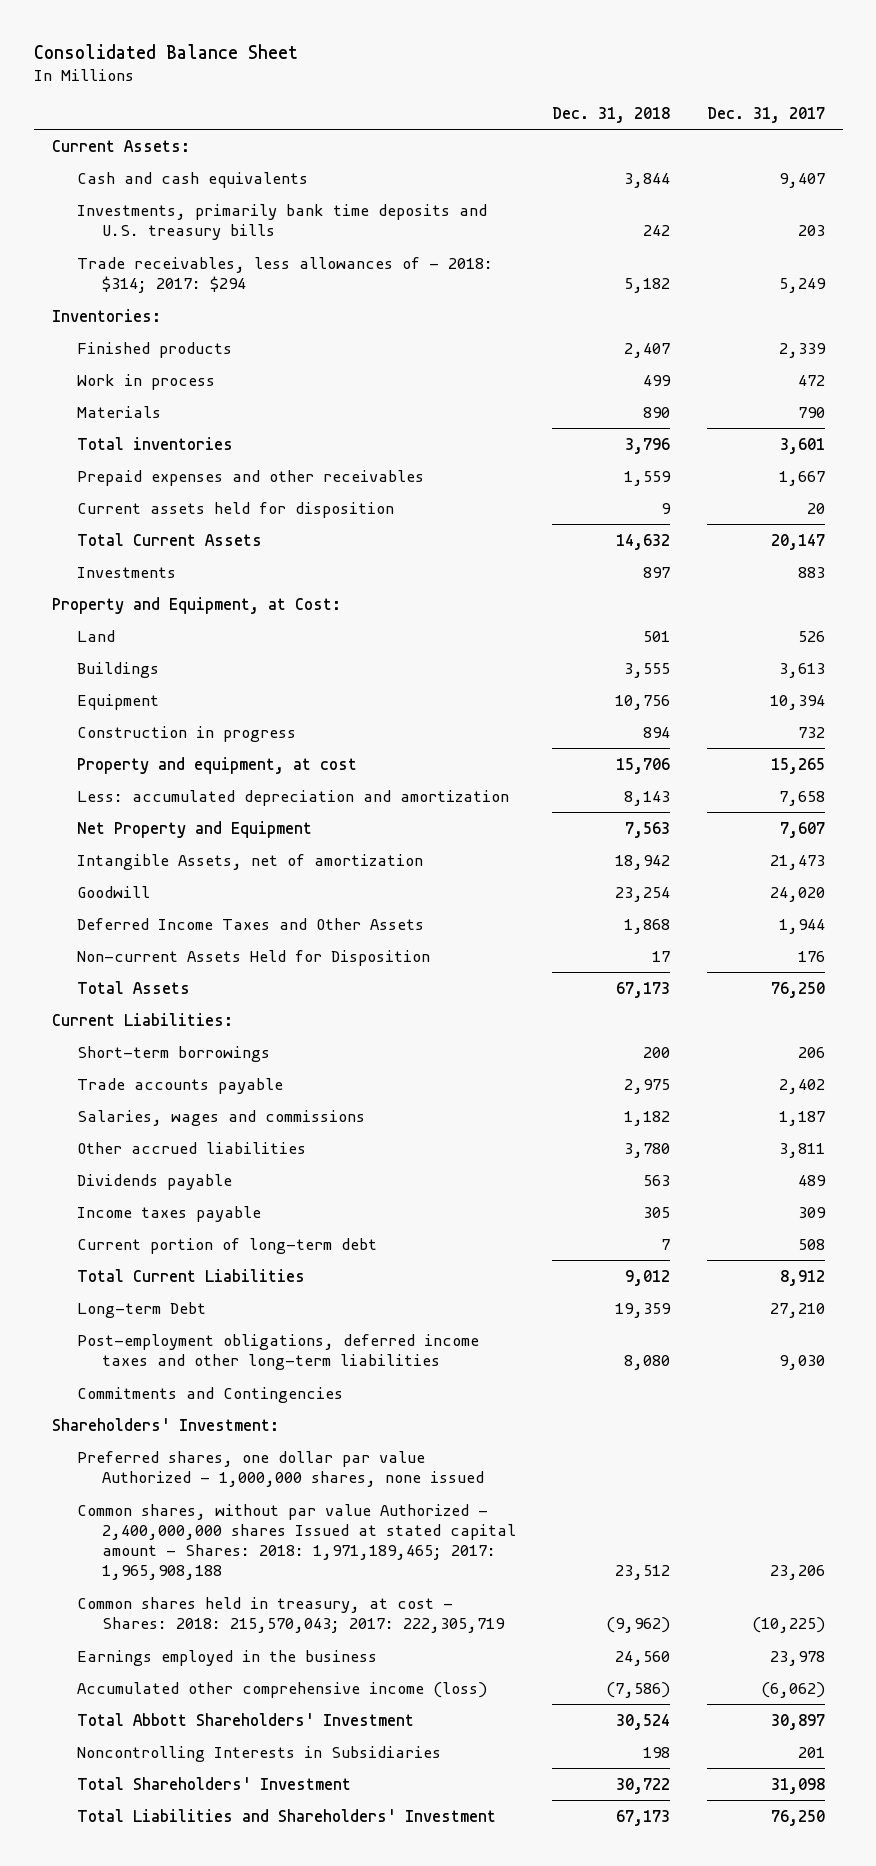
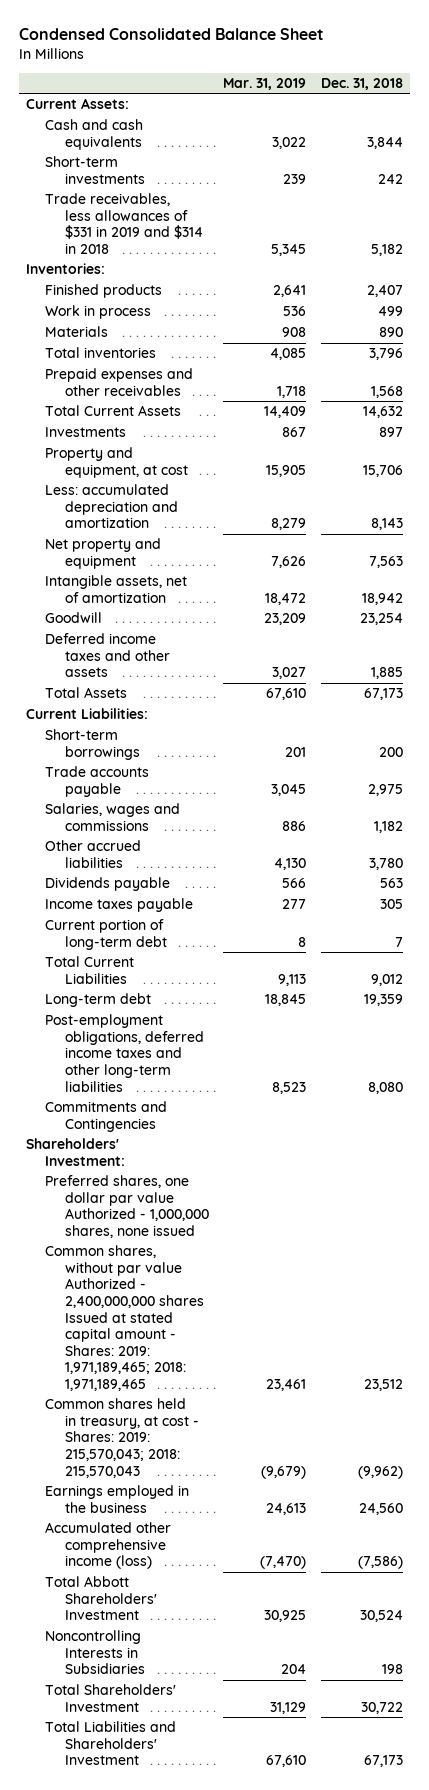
[33,43,298,59] Consolidated Balance Sheet -> [18,28,324,41] Condensed Consolidated Balance Sheet
[706,106,825,123] Dec. 31, 2017 -> none
none -> [223,77,307,90] Mar. 31, 2019
[76,203,487,240] Investments, primarily bank time deposits and U.S. treasury bills -> [45,156,146,184] Short-term investments
[76,256,493,293] Trade receivables, less allowances of - 2018: $314; 2017: $294 -> [45,193,204,255] Trade receivables, less allowances of $331 in 2019 and $314 in 2018
[76,501,394,518] Current assets held for disposition -> none
[624,470,672,486] 1,559 -> [370,385,403,398] 1,568
[51,596,341,614] Property and Equipment, at Cost: -> none
[76,629,115,642] Land -> none
[76,661,159,678] Buildings -> none
[76,693,159,710] Equipment -> none
[76,725,296,742] Construction in progress -> none
[76,820,312,838] Net Property and Equipment -> [45,538,162,569] Net property and equipment
[76,853,423,870] Intangible Assets, net of amortization -> [45,575,188,603] Intangible assets, net of amortization
[76,949,430,966] Non-current Assets Held for Disposition -> none
[76,917,424,930] Deferred Income Taxes and Other Assets -> [45,633,171,678] Deferred income taxes and other assets
[624,918,671,934] 1,868 -> [370,667,403,680] 1,885
[76,1301,206,1318] Long-term Debt -> [45,993,152,1008] Long-term debt
[76,1503,516,1581] Common shares, without par value Authorized - 2,400,000,000 shares Issued at stated capital amount - Shares: 2018: 1,971,189,465; 2017: 1,965,908,188 -> [45,1245,205,1391] Common shares, without par value Authorized - 2,400,000,000 shares Issued at stated capital amount - Shares: 2019: 1,971,189,465; 2018: 1,971,189,465
[76,1596,505,1633] Common shares held in treasury, at cost - Shares: 2018: 215,570,043; 2017: 222,305,719 -> [45,1398,200,1478] Common shares held in treasury, at cost - Shares: 2019: 215,570,043; 2018: 215,570,043

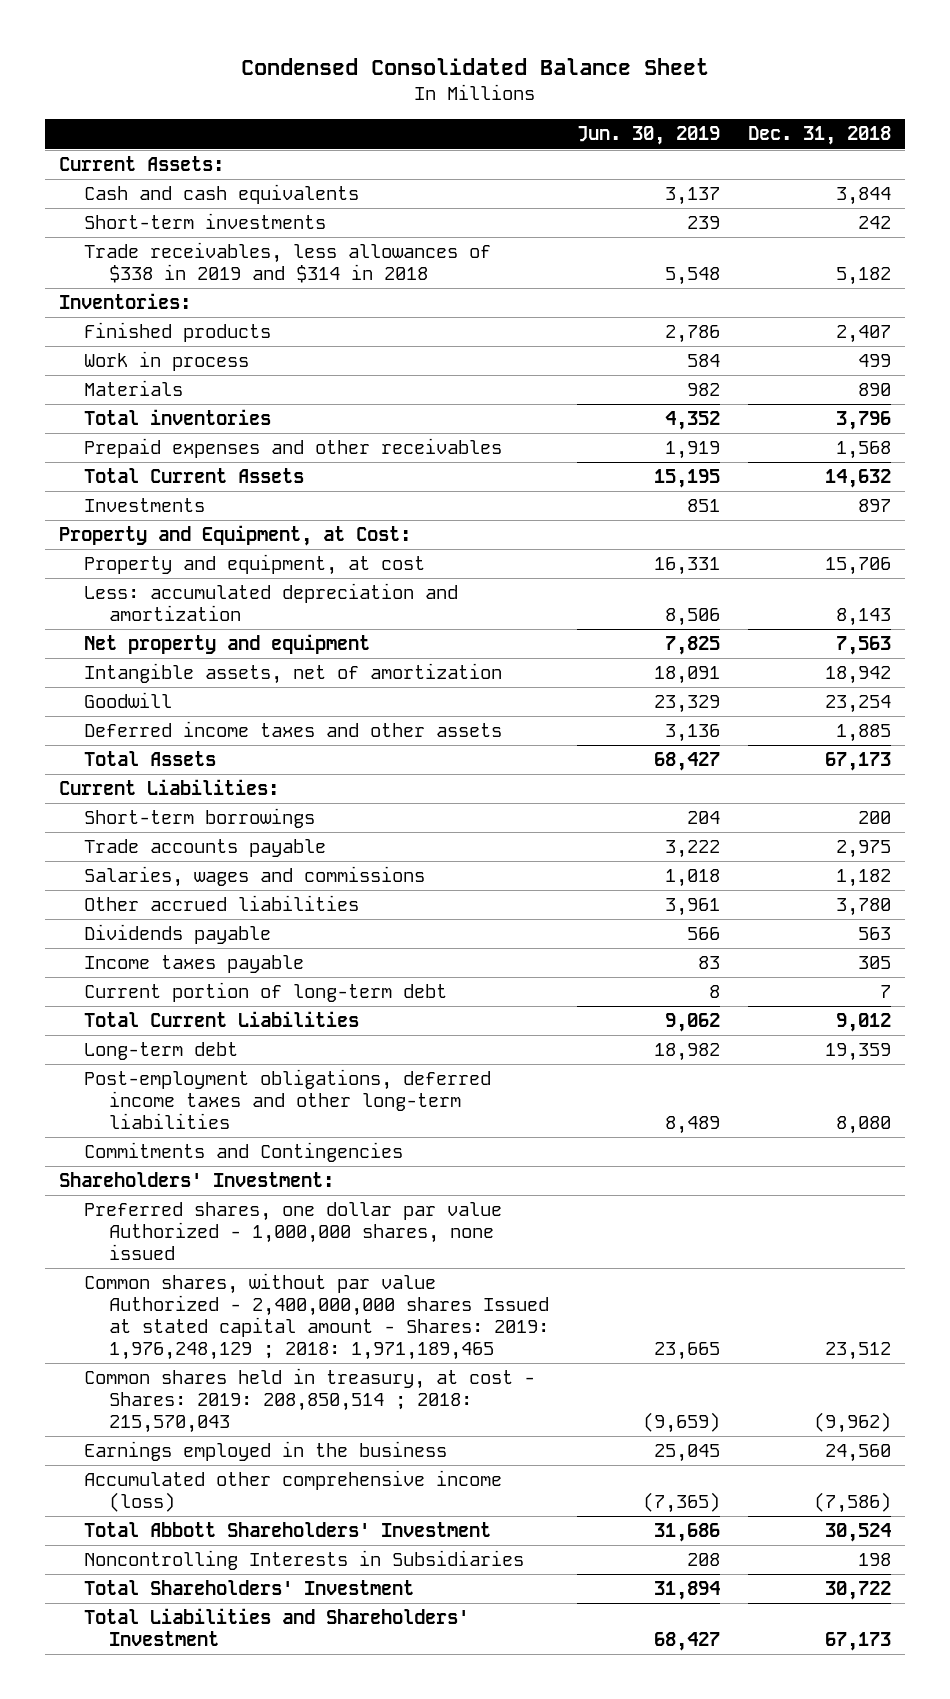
[223,77,307,90] Mar. 31, 2019 -> none
none -> [576,126,720,146] Jun. 30, 2019
[45,193,204,255] Trade receivables, less allowances of $331 in 2019 and $314 in 2018 -> [84,242,492,284] Trade receivables, less allowances of $338 in 2019 and $314 in 2018
none -> [59,525,412,547] Property and Equipment, at Cost:
[45,1245,205,1391] Common shares, without par value Authorized - 2,400,000,000 shares Issued at stated capital amount - Shares: 2019: 1,971,189,465; 2018: 1,971,189,465 -> [84,1273,549,1360] Common shares, without par value Authorized - 2,400,000,000 shares Issued at stated capital amount - Shares: 2019: 1,976,248,129 ; 2018: 1,971,189,465
[45,1398,200,1478] Common shares held in treasury, at cost - Shares: 2019: 215,570,043; 2018: 215,570,043 -> [84,1368,536,1433] Common shares held in treasury, at cost - Shares: 2019: 208,850,514 ; 2018: 215,570,043

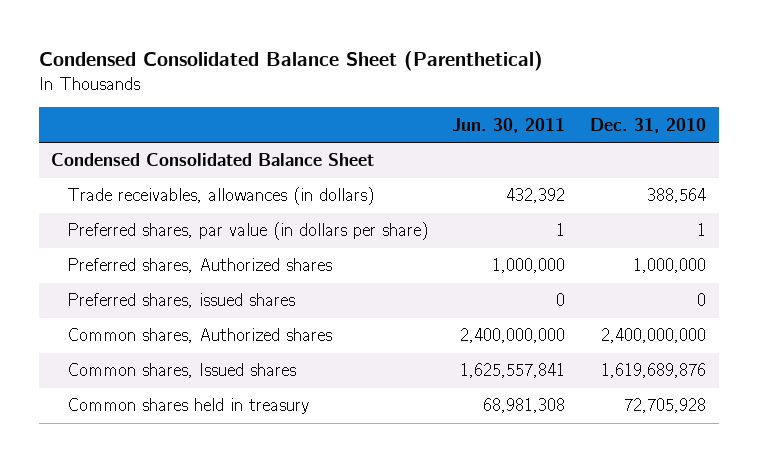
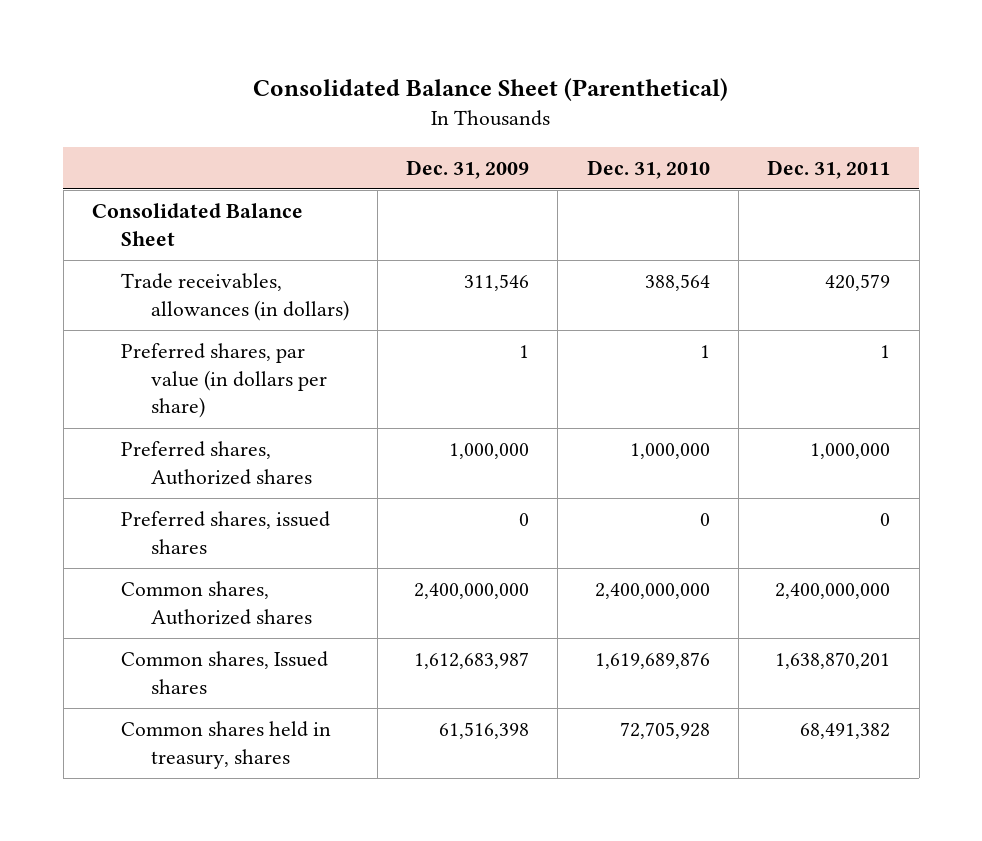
[38,51,543,72] Condensed Consolidated Balance Sheet (Parenthetical) -> [253,78,729,102] Consolidated Balance Sheet (Parenthetical)
[452,117,566,133] Jun. 30, 2011 -> none
none -> [406,159,530,179] Dec. 31, 2009
none -> [767,159,891,179] Dec. 31, 2011
[51,153,375,167] Condensed Consolidated Balance Sheet -> [91,203,303,246] Consolidated Balance Sheet
[66,398,309,415] Common shares held in treasury -> [121,721,332,769] Common shares held in treasury, shares

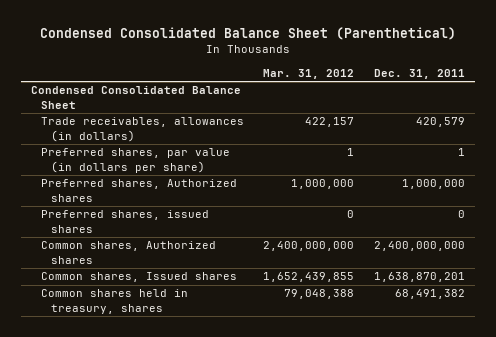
[253,78,729,102] Consolidated Balance Sheet (Parenthetical) -> [39,27,456,41] Condensed Consolidated Balance Sheet (Parenthetical)
[406,159,530,179] Dec. 31, 2009 -> none
[586,159,710,179] Dec. 31, 2010 -> none
none -> [263,68,355,79] Mar. 31, 2012
[91,203,303,246] Consolidated Balance Sheet -> [30,86,241,109] Condensed Consolidated Balance Sheet

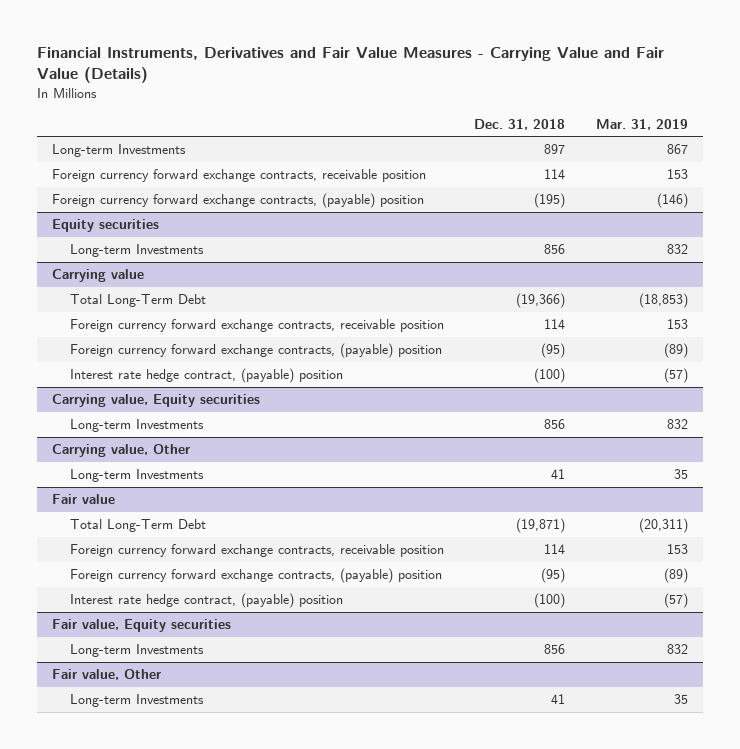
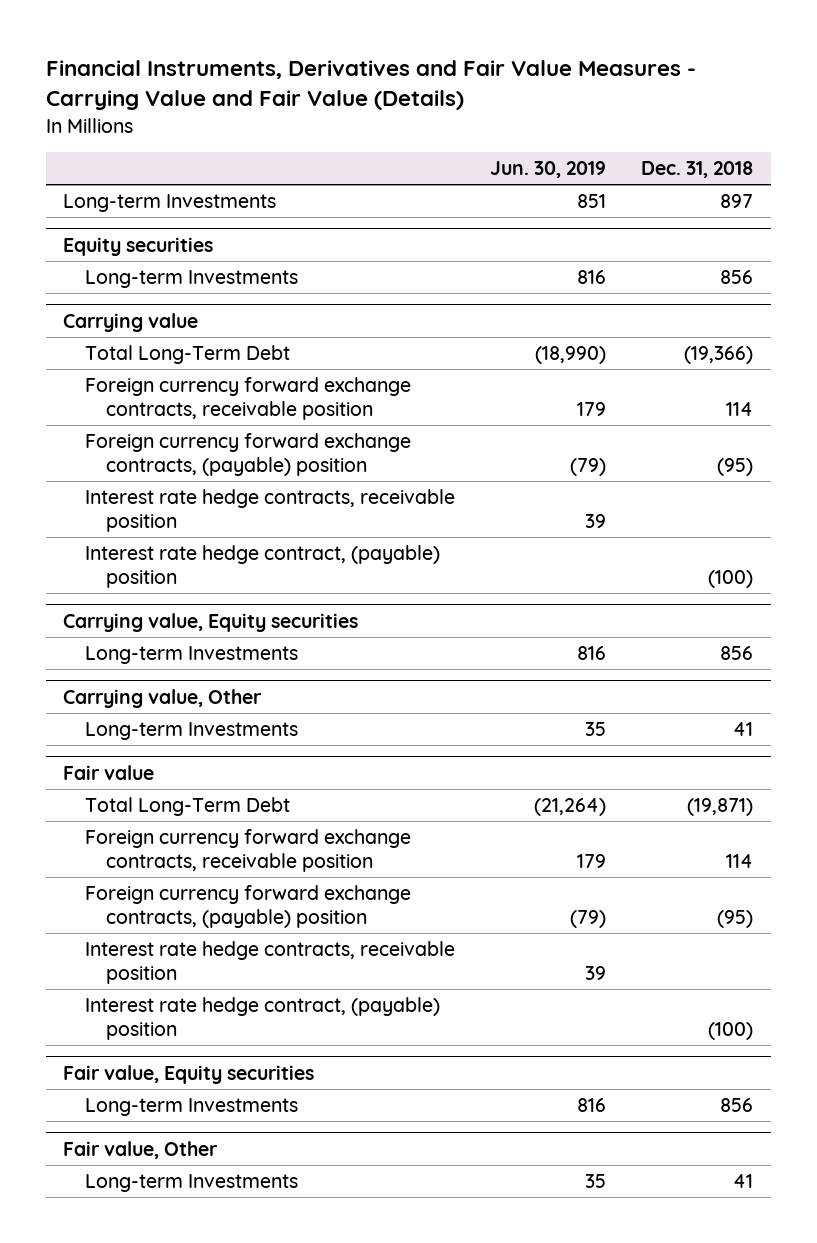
[596,118,689,130] Mar. 31, 2019 -> none
none -> [489,161,606,179] Jun. 30, 2019
[52,169,427,183] Foreign currency forward exchange contracts, receivable position -> none
[52,193,425,209] Foreign currency forward exchange contracts, (payable) position -> none
none -> [84,489,455,532] Interest rate hedge contracts, receivable position
none -> [84,941,455,984] Interest rate hedge contracts, receivable position

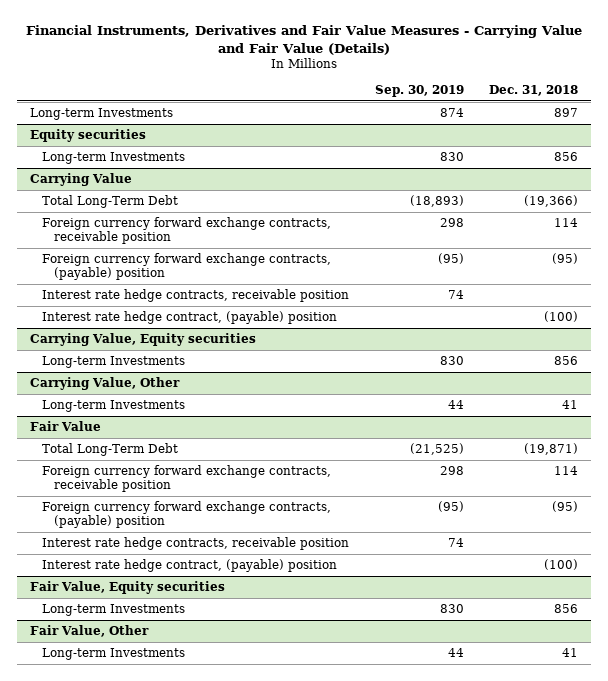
[489,161,606,179] Jun. 30, 2019 -> none
none -> [374,85,464,98] Sep. 30, 2019
[63,312,199,332] Carrying value -> [30,172,133,186] Carrying Value
[63,612,359,632] Carrying value, Equity securities -> [30,332,257,346] Carrying Value, Equity securities
[63,688,263,708] Carrying value, Other -> [30,376,181,390] Carrying Value, Other
[63,764,155,780] Fair value -> [30,420,102,431] Fair Value
[63,1064,315,1084] Fair value, Equity securities -> [30,580,226,594] Fair Value, Equity securities
[63,1140,219,1159] Fair value, Other -> [30,624,150,637] Fair Value, Other

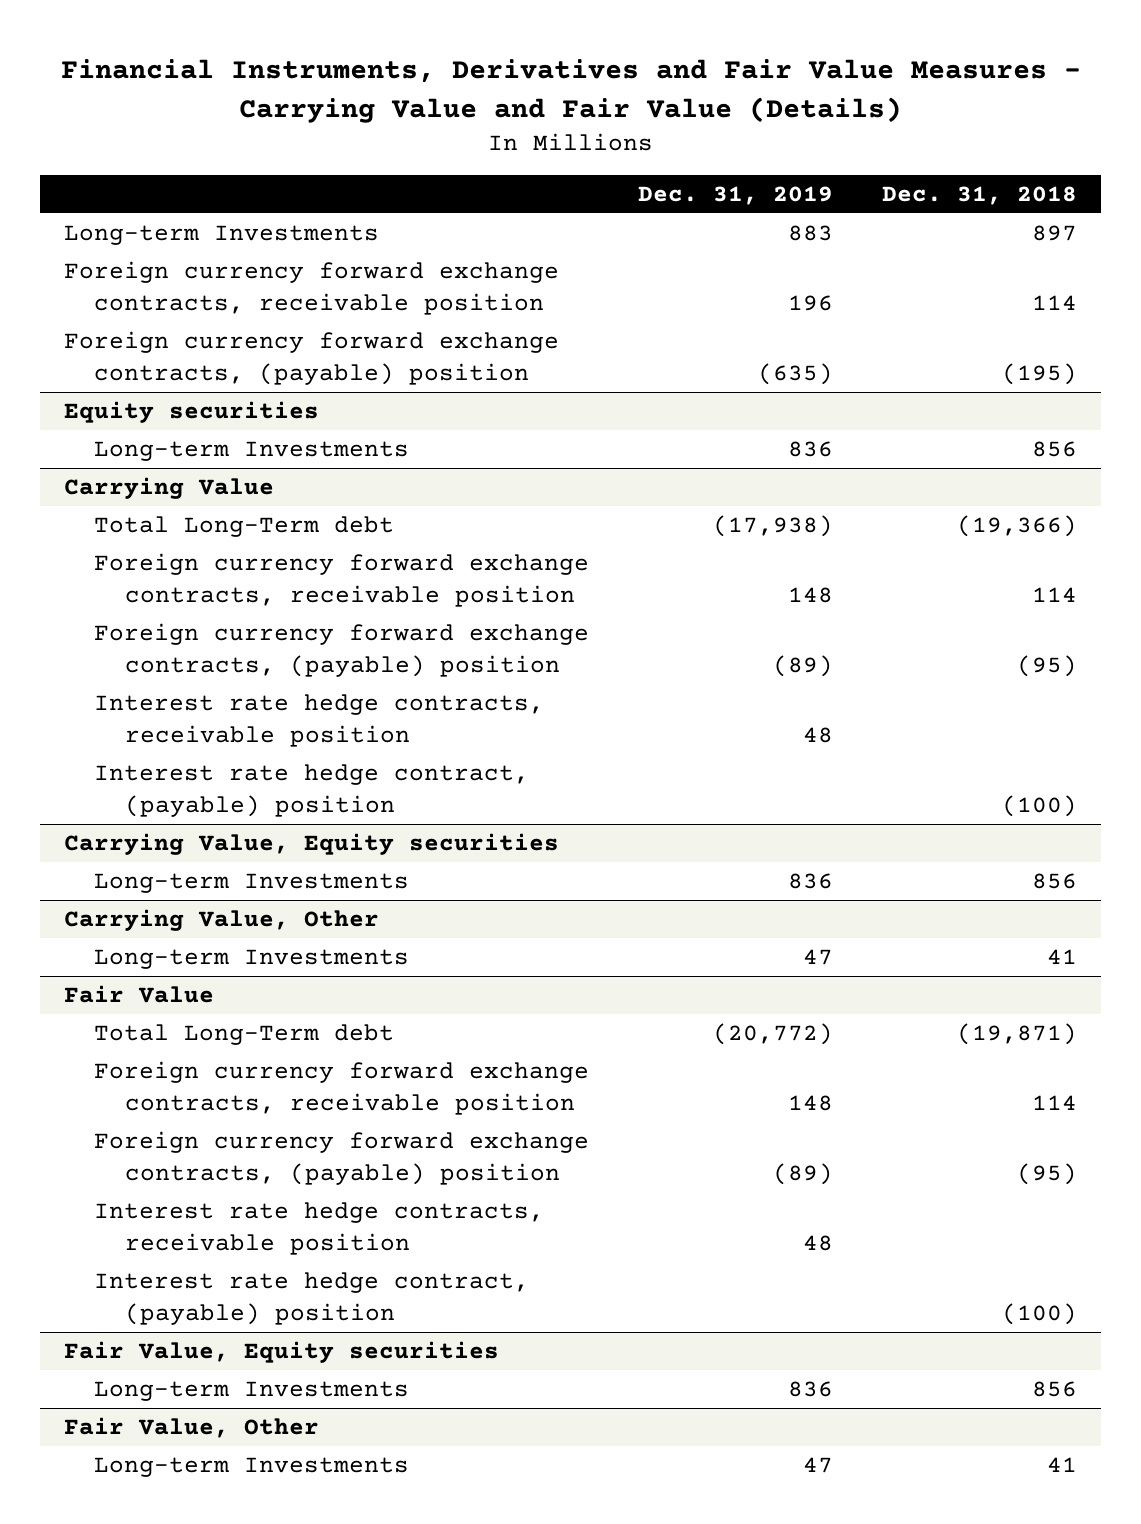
[374,85,464,98] Sep. 30, 2019 -> none
none -> [638,185,834,205] Dec. 31, 2019
none -> [64,261,560,316] Foreign currency forward exchange contracts, receivable position
none -> [64,331,560,386] Foreign currency forward exchange contracts, (payable) position
[42,194,179,208] Total Long-Term Debt -> [94,516,395,538] Total Long-Term debt
[42,442,179,456] Total Long-Term Debt -> [94,1024,395,1046] Total Long-Term debt

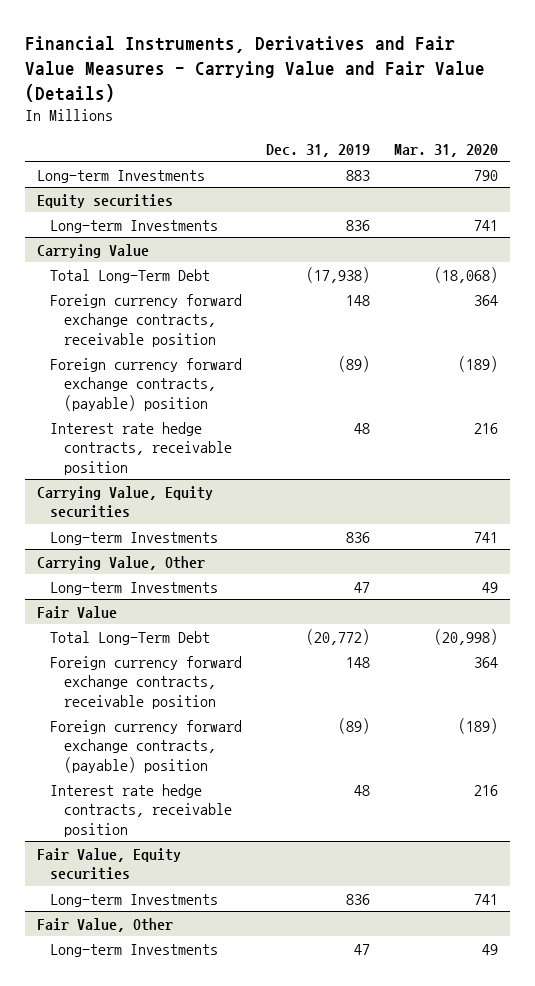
[881,185,1077,205] Dec. 31, 2018 -> none
none -> [394,143,499,157] Mar. 31, 2020
[64,261,560,316] Foreign currency forward exchange contracts, receivable position -> none
[64,331,560,386] Foreign currency forward exchange contracts, (payable) position -> none
[94,516,395,538] Total Long-Term debt -> [50,268,211,283] Total Long-Term Debt
[94,764,530,818] Interest rate hedge contract, (payable) position -> none
[94,1024,395,1046] Total Long-Term debt -> [50,630,211,645] Total Long-Term Debt
[94,1272,530,1326] Interest rate hedge contract, (payable) position -> none

